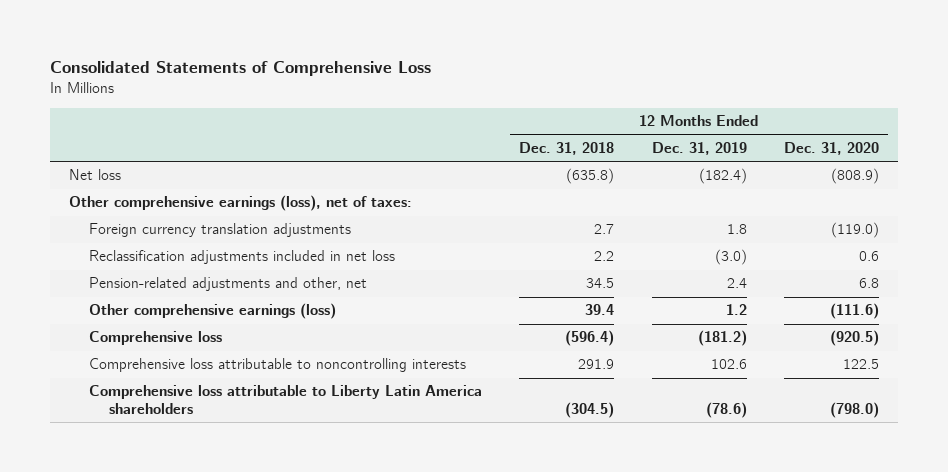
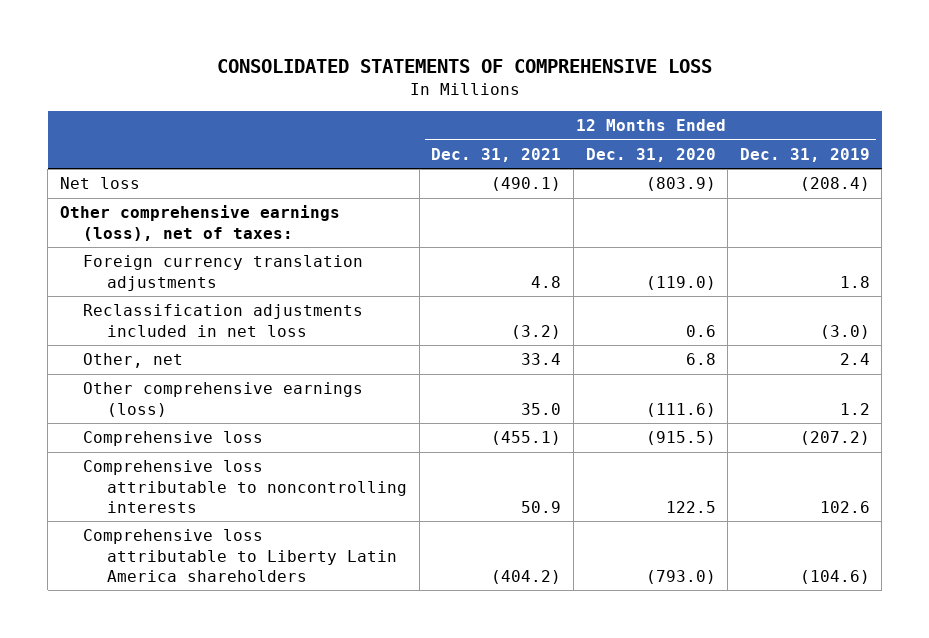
[50,61,432,77] Consolidated Statements of Comprehensive Loss -> [216,58,712,73] CONSOLIDATED STATEMENTS OF COMPREHENSIVE LOSS
[519,142,615,156] Dec. 31, 2018 -> none
none -> [431,147,562,162] Dec. 31, 2021
[698,168,747,185] (182.4) -> [799,177,870,192] (208.4)
[830,168,879,185] (808.9) -> [645,177,716,192] (803.9)
[88,277,367,292] Pension-related adjustments and other, net -> [83,353,184,369] Other, net
[697,330,747,347] (181.2) -> [799,431,870,446] (207.2)
[829,330,879,347] (920.5) -> [645,431,716,446] (915.5)
[705,401,747,418] (78.6) -> [799,569,870,584] (104.6)
[829,401,879,418] (798.0) -> [645,569,716,584] (793.0)

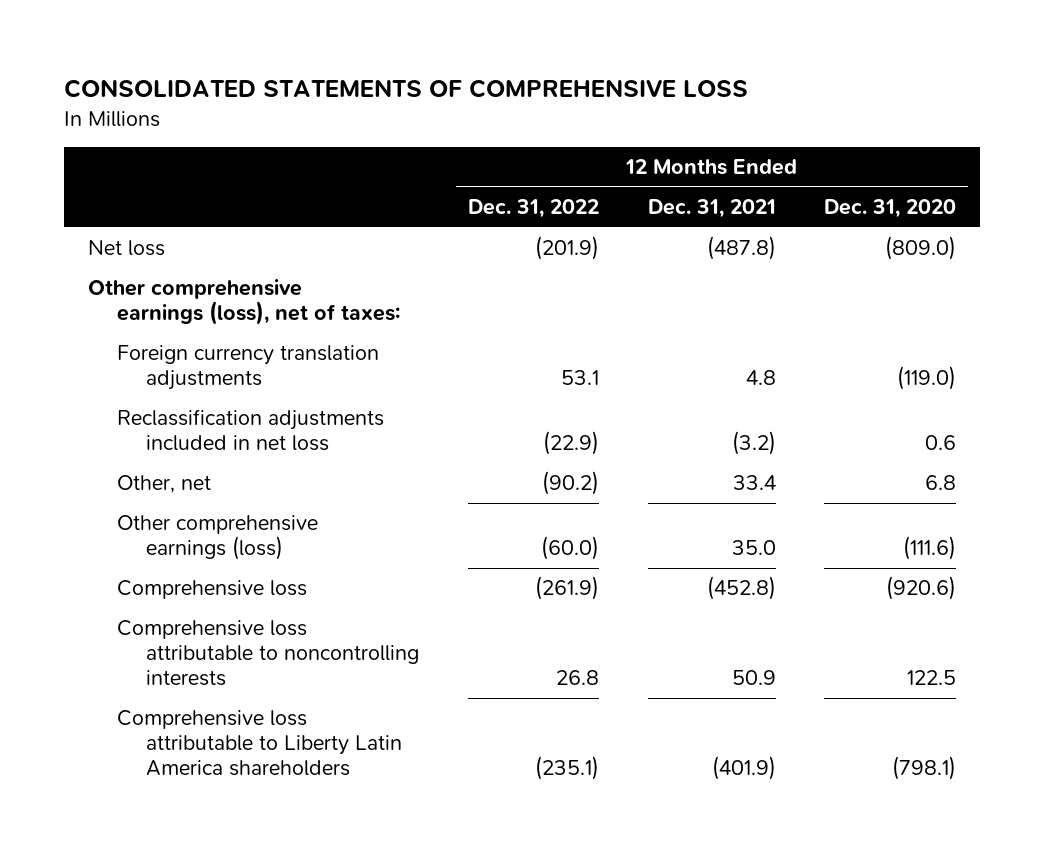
[739,147,870,162] Dec. 31, 2019 -> none
none -> [468,199,600,219] Dec. 31, 2022
[491,177,562,192] (490.1) -> [706,236,776,261] (487.8)
[645,177,716,192] (803.9) -> [885,236,957,261] (809.0)
[491,431,562,446] (455.1) -> [706,576,776,601] (452.8)
[645,431,716,446] (915.5) -> [886,576,957,601] (920.6)
[491,569,562,584] (404.2) -> [711,756,776,781] (401.9)
[645,569,716,584] (793.0) -> [892,756,957,781] (798.1)

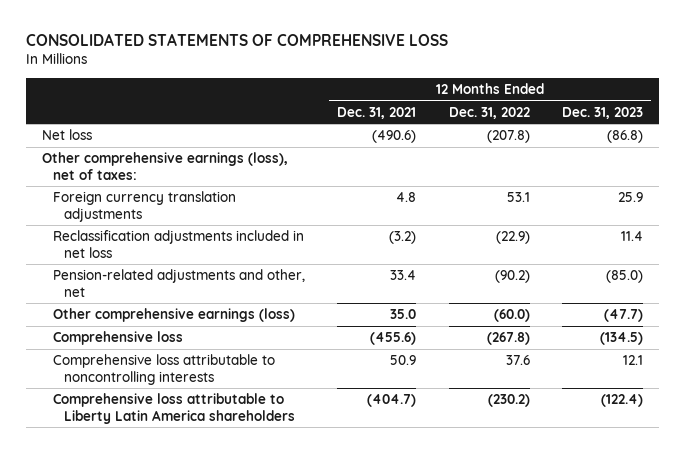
[824,199,957,219] Dec. 31, 2020 -> none
none -> [562,106,644,119] Dec. 31, 2023
[535,236,600,261] (201.9) -> [486,130,530,144] (207.8)
[706,236,776,261] (487.8) -> [372,130,417,144] (490.6)
[117,475,212,494] Other, net -> [52,269,305,297] Pension-related adjustments and other, net
[535,576,600,601] (261.9) -> [486,332,530,346] (267.8)
[706,576,776,601] (452.8) -> [370,332,417,346] (455.6)
[556,670,600,686] 26.8 -> [505,355,530,366] 37.6
[535,756,600,781] (235.1) -> [487,394,530,408] (230.2)
[711,756,776,781] (401.9) -> [367,394,417,408] (404.7)

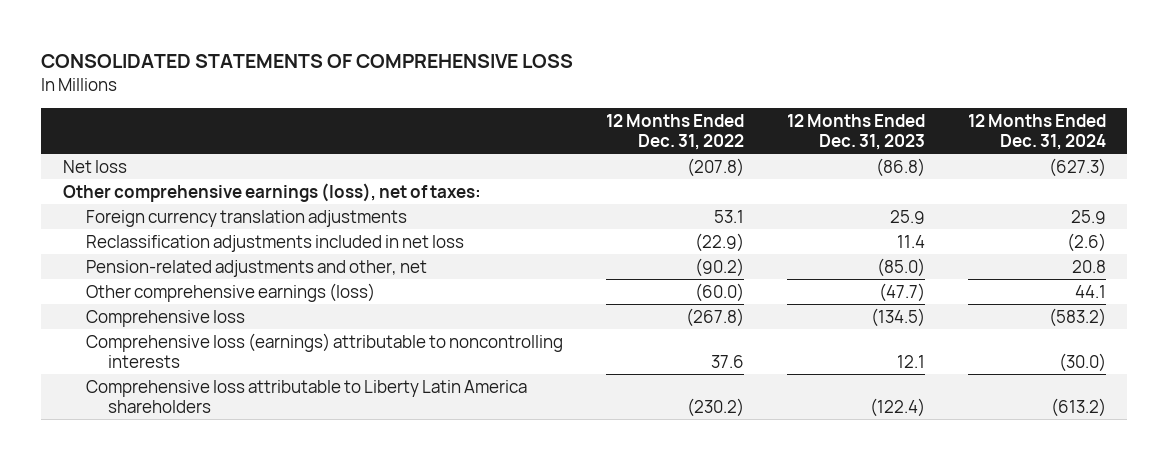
[337,106,417,119] Dec. 31, 2021 -> none
none -> [967,114,1106,151] 12 Months Ended Dec. 31, 2024
[52,354,275,385] Comprehensive loss attributable to noncontrolling interests -> [85,332,563,368] Comprehensive loss (earnings) attributable to noncontrolling interests

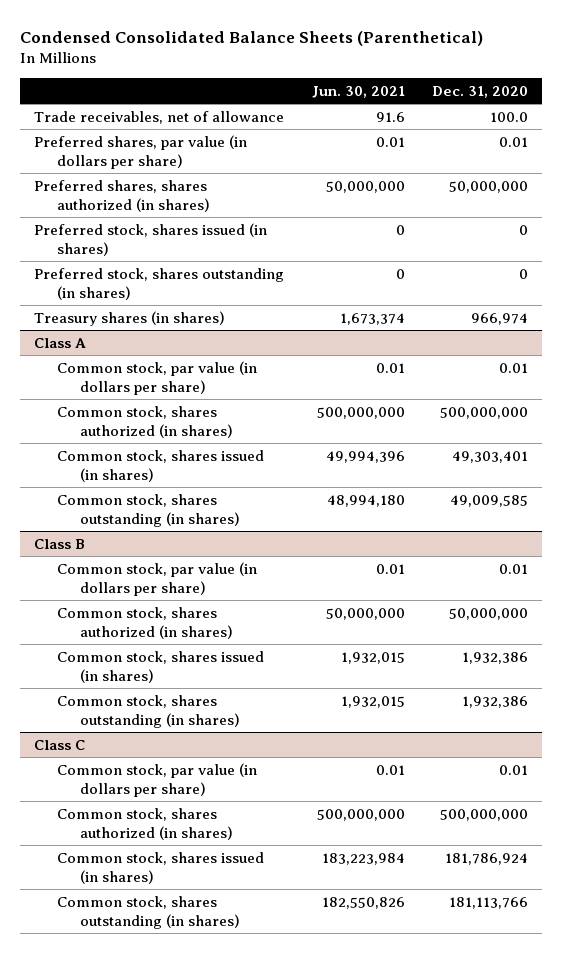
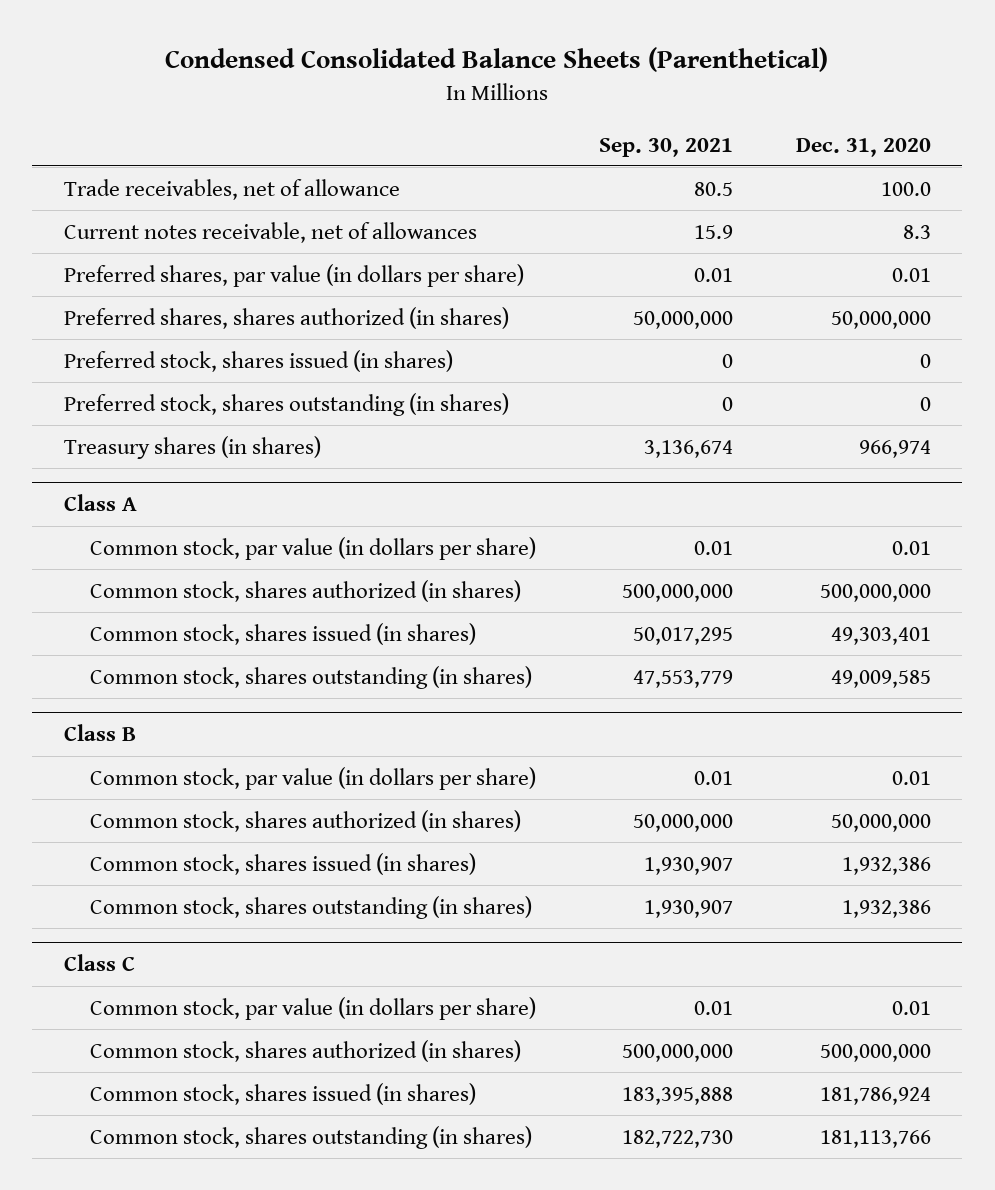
[311,85,405,98] Jun. 30, 2021 -> none
none -> [599,137,734,157] Sep. 30, 2021
none -> [63,221,477,243] Current notes receivable, net of allowances

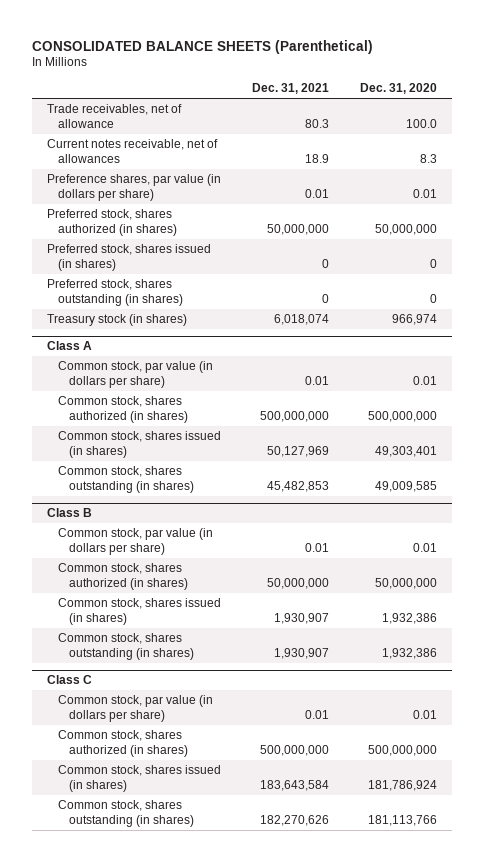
[165,47,829,73] Condensed Consolidated Balance Sheets (Parenthetical) -> [32,39,374,54] CONSOLIDATED BALANCE SHEETS (Parenthetical)
[599,137,734,157] Sep. 30, 2021 -> none
none -> [252,83,330,95] Dec. 31, 2021
[63,263,524,287] Preferred shares, par value (in dollars per share) -> [47,173,222,201] Preference shares, par value (in dollars per share)
[63,306,509,329] Preferred shares, shares authorized (in shares) -> [47,208,178,236] Preferred stock, shares authorized (in shares)
[63,435,321,459] Treasury shares (in shares) -> [47,313,188,326] Treasury stock (in shares)

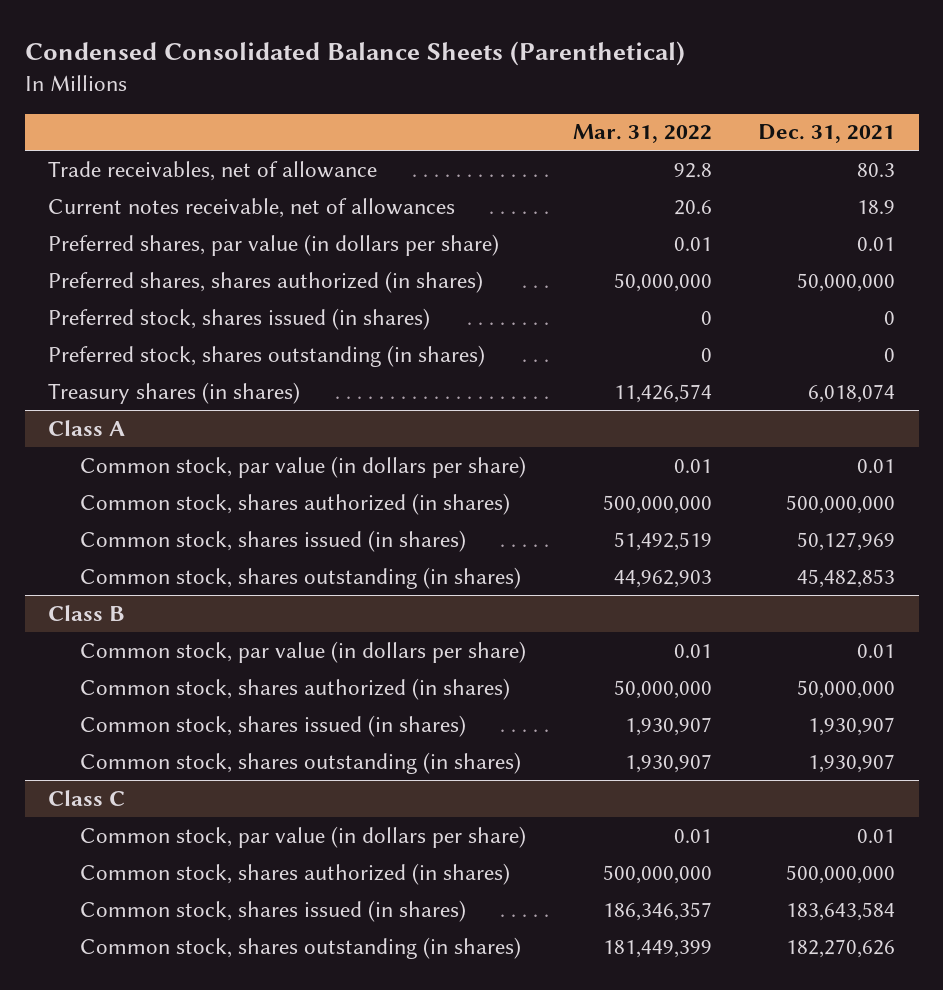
[32,39,374,54] CONSOLIDATED BALANCE SHEETS (Parenthetical) -> [24,41,685,67] Condensed Consolidated Balance Sheets (Parenthetical)
[359,83,437,95] Dec. 31, 2020 -> none
none -> [572,124,712,144] Mar. 31, 2022
[47,173,222,201] Preference shares, par value (in dollars per share) -> [48,233,500,256] Preferred shares, par value (in dollars per share)
[47,208,178,236] Preferred stock, shares authorized (in shares) -> [48,270,484,293] Preferred shares, shares authorized (in shares)
[47,313,188,326] Treasury stock (in shares) -> [48,381,301,404] Treasury shares (in shares)

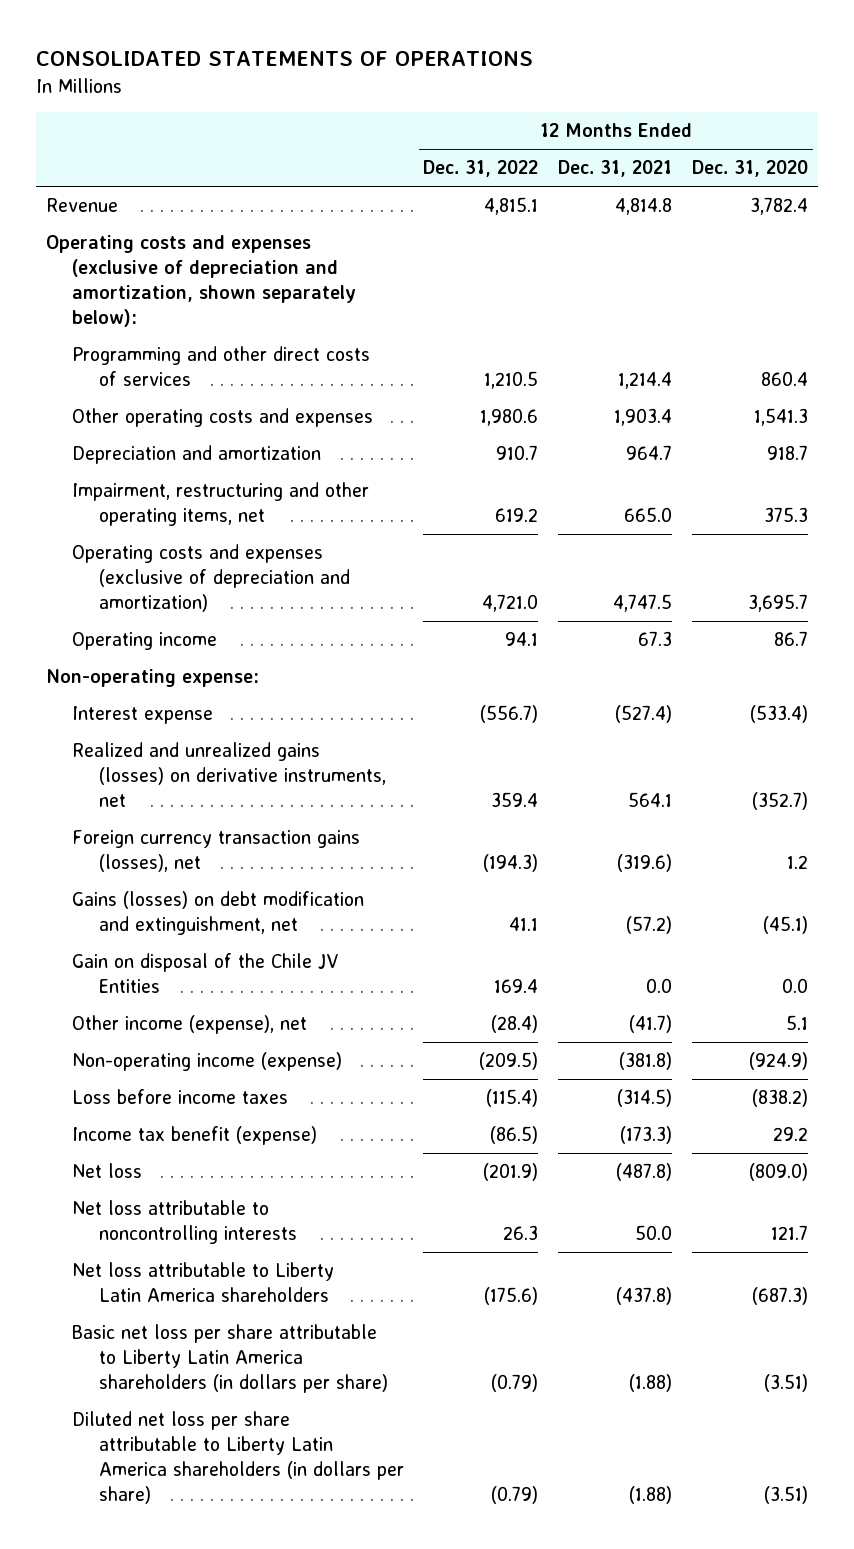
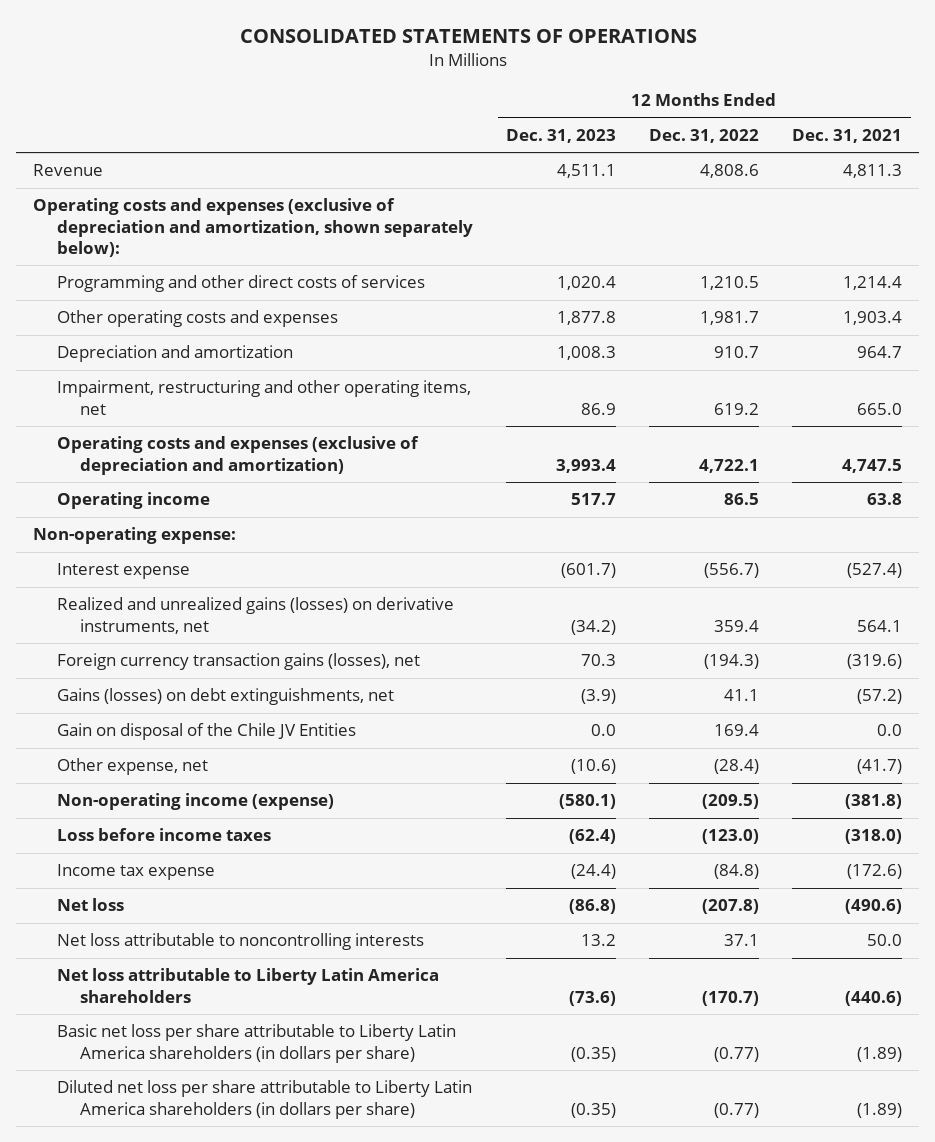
[692,160,809,178] Dec. 31, 2020 -> none
none -> [505,128,616,143] Dec. 31, 2023
[484,197,539,216] 4,815.1 -> [700,164,760,179] 4,808.6
[615,198,673,216] 4,814.8 -> [843,164,903,179] 4,811.3
[480,408,539,427] 1,980.6 -> [700,311,760,326] 1,981.7
[482,594,539,613] 4,721.0 -> [699,458,760,473] 4,722.1
[505,632,539,647] 94.1 -> [724,493,760,506] 86.5
[638,631,673,647] 67.3 -> [867,493,903,506] 63.8
[72,891,365,936] Gains (losses) on debt modification and extinguishment, net -> [56,688,394,706] Gains (losses) on debt extinguishments, net
[72,1015,308,1035] Other income (expense), net -> [56,758,208,776] Other expense, net
[486,1089,539,1108] (115.4) -> [702,829,760,845] (123.0)
[617,1089,673,1108] (314.5) -> [845,829,903,845] (318.0)
[72,1126,318,1146] Income tax benefit (expense) -> [56,864,215,881] Income tax expense
[490,1126,539,1145] (86.5) -> [714,864,760,880] (84.8)
[620,1126,673,1145] (173.3) -> [847,864,903,880] (172.6)
[483,1163,539,1182] (201.9) -> [702,899,760,915] (207.8)
[616,1163,673,1182] (487.8) -> [845,899,903,915] (490.6)
[503,1225,539,1241] 26.3 -> [724,934,760,947] 37.1
[484,1287,539,1306] (175.6) -> [702,990,760,1006] (170.7)
[616,1287,673,1306] (437.8) -> [845,990,903,1006] (440.6)
[491,1374,539,1393] (0.79) -> [714,1046,760,1062] (0.77)
[629,1374,673,1393] (1.88) -> [857,1046,903,1062] (1.89)
[491,1486,539,1505] (0.79) -> [714,1102,760,1118] (0.77)
[629,1486,673,1505] (1.88) -> [857,1102,903,1118] (1.89)

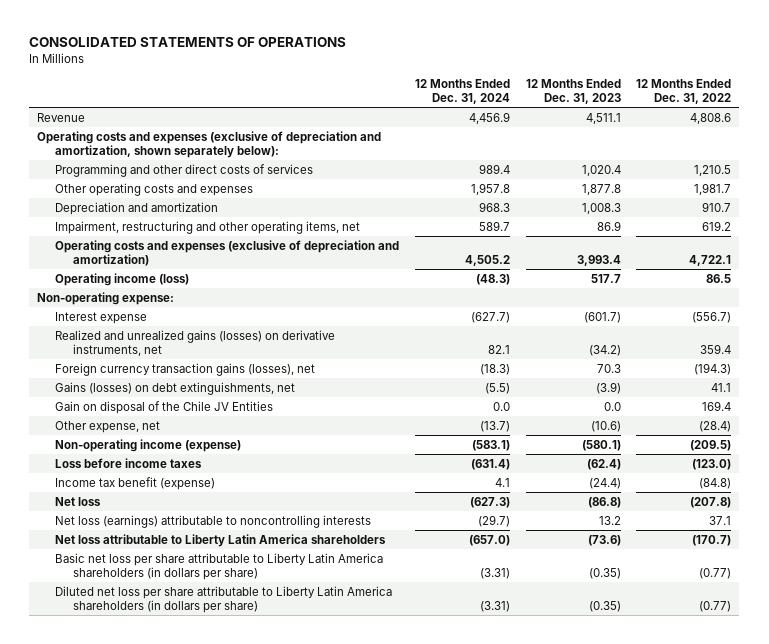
[792,128,903,143] Dec. 31, 2021 -> none
none -> [414,78,510,105] 12 Months Ended Dec. 31, 2024
[56,492,210,510] Operating income -> [55,272,190,286] Operating income (loss)
[56,864,215,881] Income tax expense -> [55,476,216,490] Income tax benefit (expense)
[56,933,424,951] Net loss attributable to noncontrolling interests -> [55,514,372,528] Net loss (earnings) attributable to noncontrolling interests

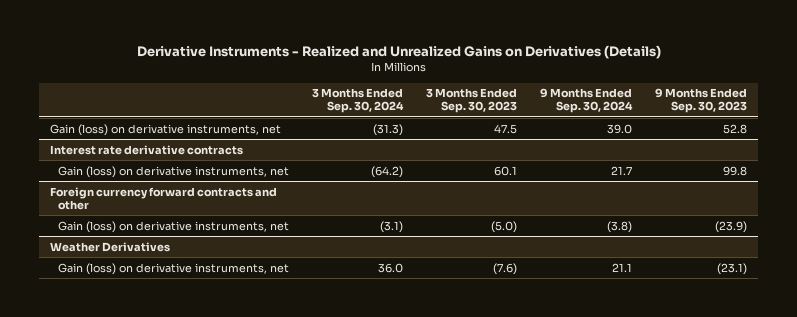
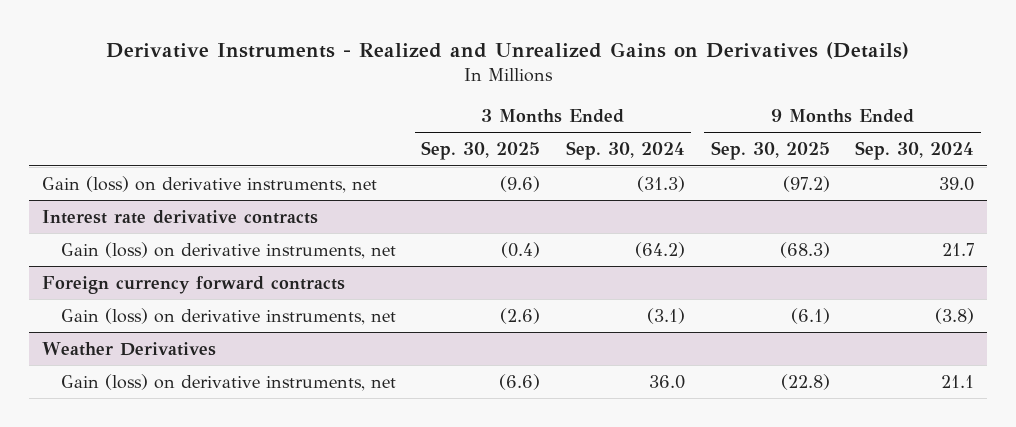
[426,88,518,114] 3 Months Ended Sep. 30, 2023 -> none
[655,88,748,114] 9 Months Ended Sep. 30, 2023 -> none
none -> [421,141,541,161] Sep. 30, 2025
none -> [710,141,830,161] Sep. 30, 2025
[50,186,278,210] Foreign currency forward contracts and other -> [41,275,345,294] Foreign currency forward contracts

